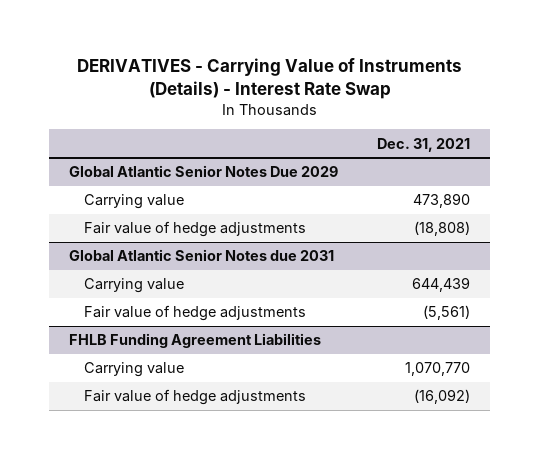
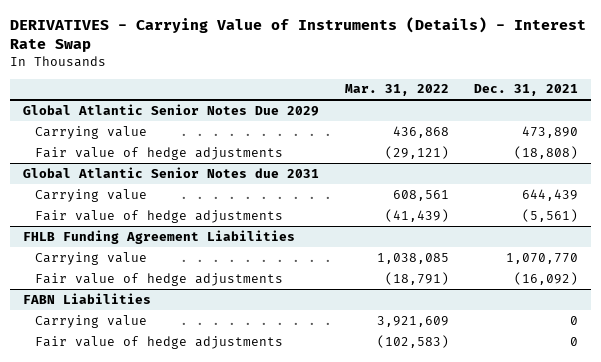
none -> [344,84,449,97] Mar. 31, 2022
none -> [23,292,152,304] FABN Liabilities
none -> [34,314,147,328] Carrying value
none -> [34,335,283,349] Fair value of hedge adjustments

